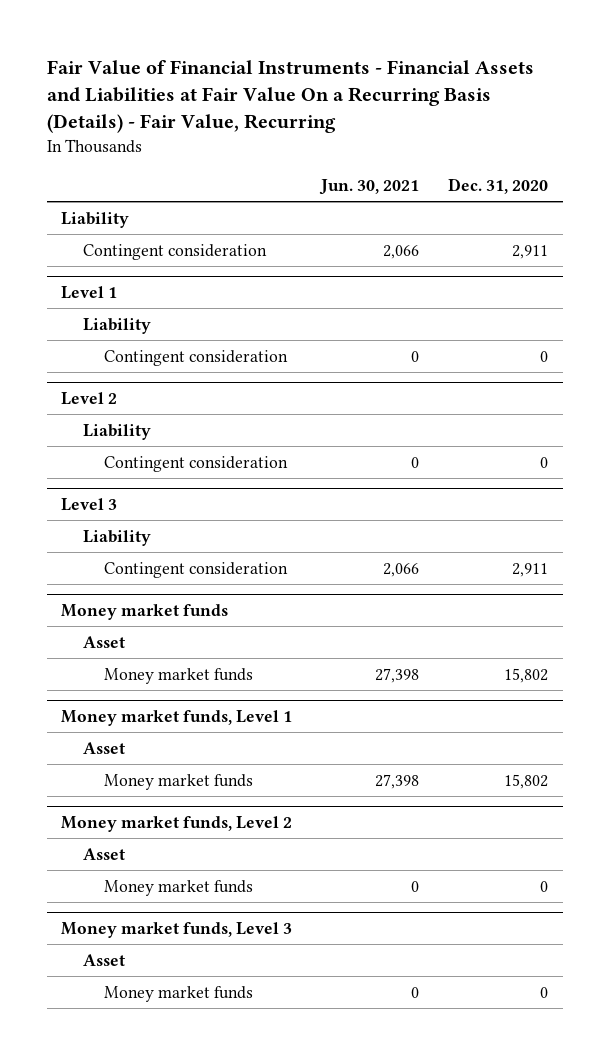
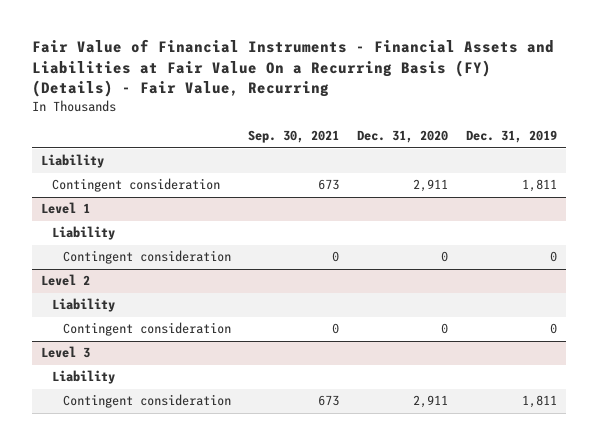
[46,59,534,134] Fair Value of Financial Instruments - Financial Assets and Liabilities at Fair Value On a Recurring Basis (Details) - Fair Value, Recurring -> [32,39,555,98] Fair Value of Financial Instruments - Financial Assets and Liabilities at Fair Value On a Recurring Basis (FY) (Details) - Fair Value, Recurring
[319,178,420,195] Jun. 30, 2021 -> none
none -> [248,130,340,144] Sep. 30, 2021
none -> [465,130,557,144] Dec. 31, 2019
[61,603,229,620] Money market funds -> none
[82,635,125,648] Asset -> none
[103,667,253,684] Money market funds -> none
[61,709,293,726] Money market funds, Level 1 -> none
[82,741,125,754] Asset -> none
[103,773,253,790] Money market funds -> none
[61,815,293,832] Money market funds, Level 2 -> none
[82,847,125,860] Asset -> none
[103,879,253,896] Money market funds -> none
[61,921,293,938] Money market funds, Level 3 -> none
[82,953,125,966] Asset -> none
[103,985,253,1002] Money market funds -> none

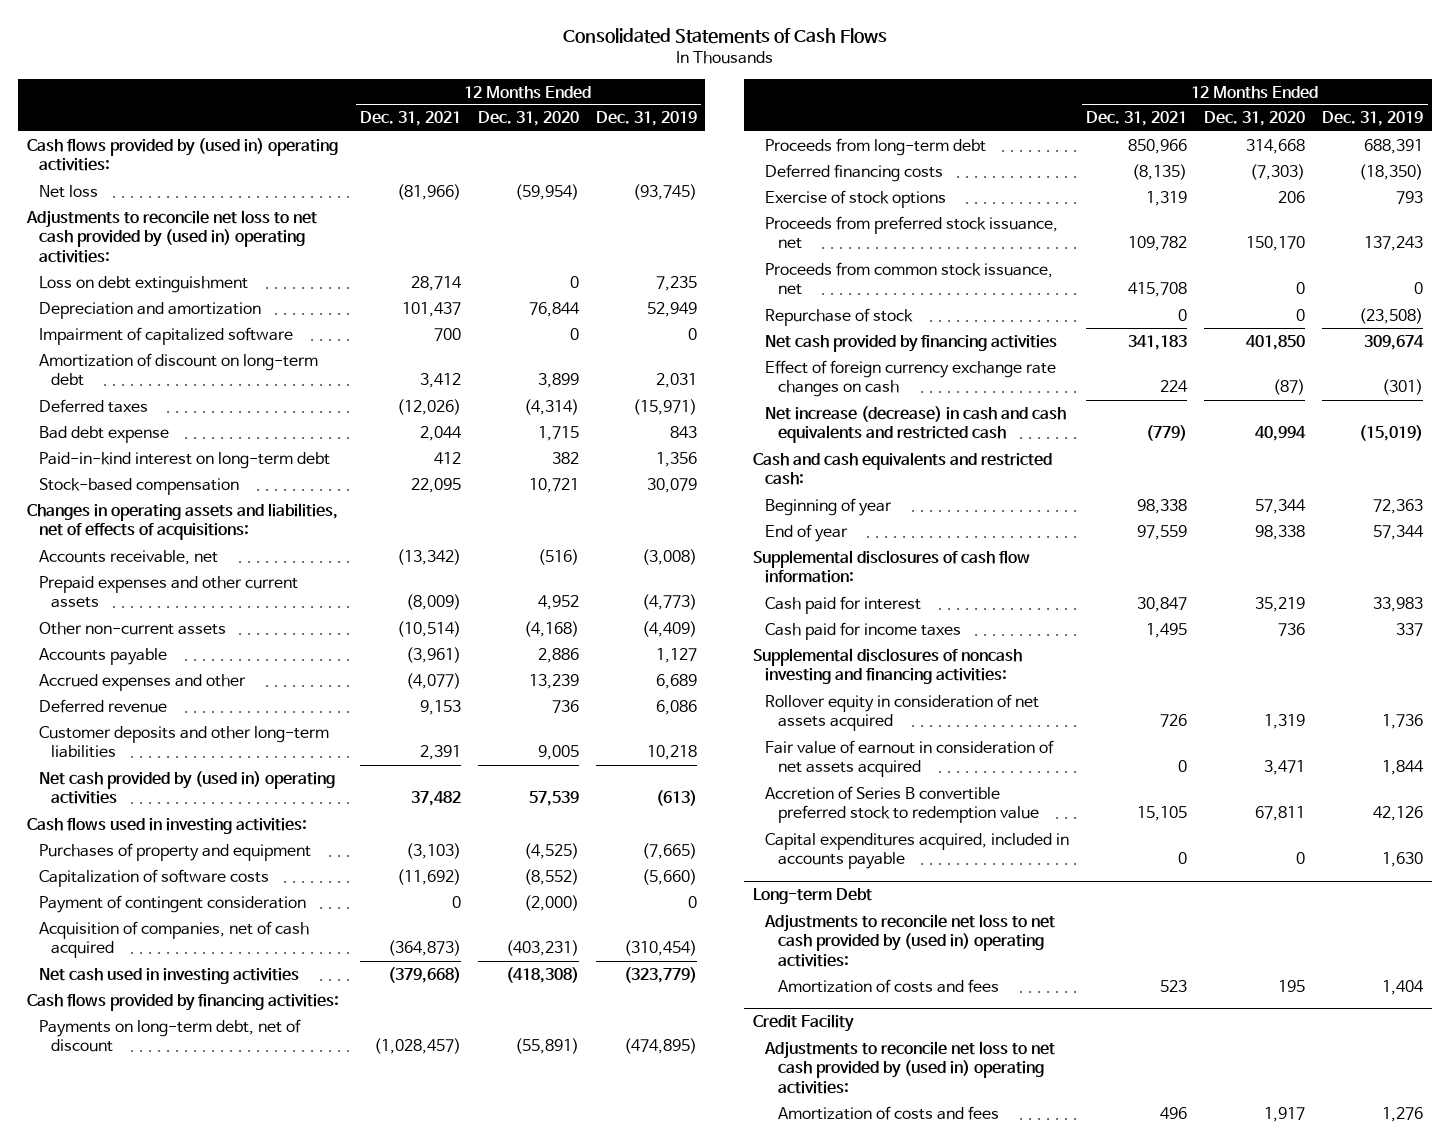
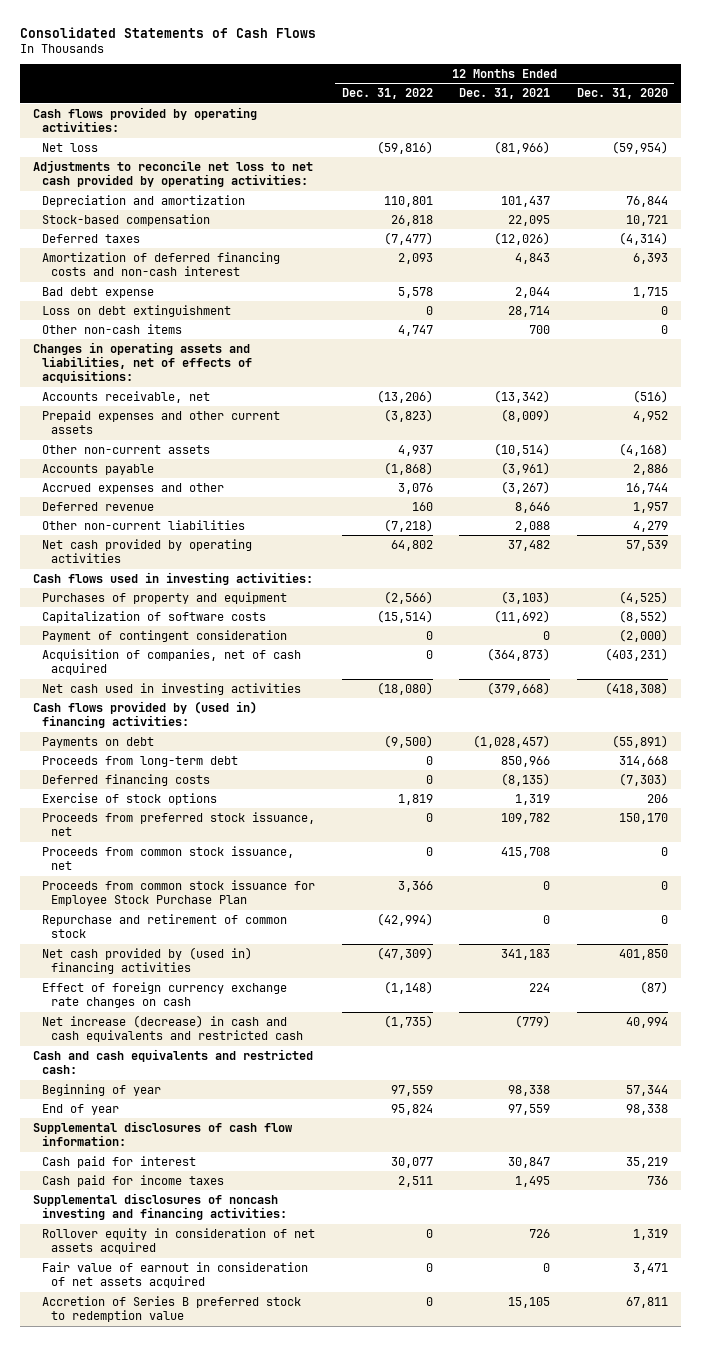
[595,111,697,127] Dec. 31, 2019 -> none
none -> [341,88,433,100] Dec. 31, 2022
[26,137,338,172] Cash flows provided by (used in) operating activities: -> [33,106,258,133] Cash flows provided by operating activities:
[25,209,317,264] Adjustments to reconcile net loss to net cash provided by (used in) operating activities: -> [33,159,314,188] Adjustments to reconcile net loss to net cash provided by operating activities:
[38,326,293,345] Impairment of capitalized software -> none
[38,352,318,387] Amortization of discount on long-term debt -> none
[38,477,239,495] Stock-based compensation -> [42,213,211,226] Stock-based compensation
none -> [42,251,281,277] Amortization of deferred financing costs and non-cash interest
[38,451,330,469] Paid-in-kind interest on long-term debt -> none
[38,275,248,293] Loss on debt extinguishment -> [42,304,232,317] Loss on debt extinguishment
none -> [42,323,183,334] Other non-cash items
[38,725,329,759] Customer deposits and other long-term liabilities -> none
[405,672,461,689] (4,077) -> [501,480,551,494] (3,267)
[528,673,579,689] 13,239 -> [625,482,668,494] 16,744
[419,699,461,715] 9,153 -> [515,501,551,513] 8,646
[551,699,579,713] 736 -> [632,501,668,513] 1,957
none -> [42,519,246,530] Other non-current liabilities
[38,770,335,805] Net cash provided by (used in) operating activities -> [42,538,253,564] Net cash provided by operating activities
[26,992,339,1011] Cash flows provided by financing activities: -> [33,700,258,729] Cash flows provided by (used in) financing activities:
[38,1018,301,1053] Payments on long-term debt, net of discount -> [42,736,155,748] Payments on debt
none -> [42,879,316,907] Proceeds from common stock issuance for Employee Stock Purchase Plan
[765,307,914,326] Repurchase of stock -> [42,913,288,939] Repurchase and retirement of common stock
[765,334,1058,352] Net cash provided by financing activities -> [42,946,253,975] Net cash provided by (used in) financing activities
[765,832,1070,870] Capital expenditures acquired, included in accounts payable -> none
[753,888,873,905] Long-term Debt -> none
[764,913,1056,968] Adjustments to reconcile net loss to net cash provided by (used in) operating activities: -> none
[777,978,999,993] Amortization of costs and fees -> none
[753,1014,855,1033] Credit Facility -> none
[764,1040,1056,1095] Adjustments to reconcile net loss to net cash provided by (used in) operating activities: -> none
[777,1105,999,1120] Amortization of costs and fees -> none
[765,785,1039,824] Accretion of Series B convertible preferred stock to redemption value -> [42,1295,302,1323] Accretion of Series B preferred stock to redemption value

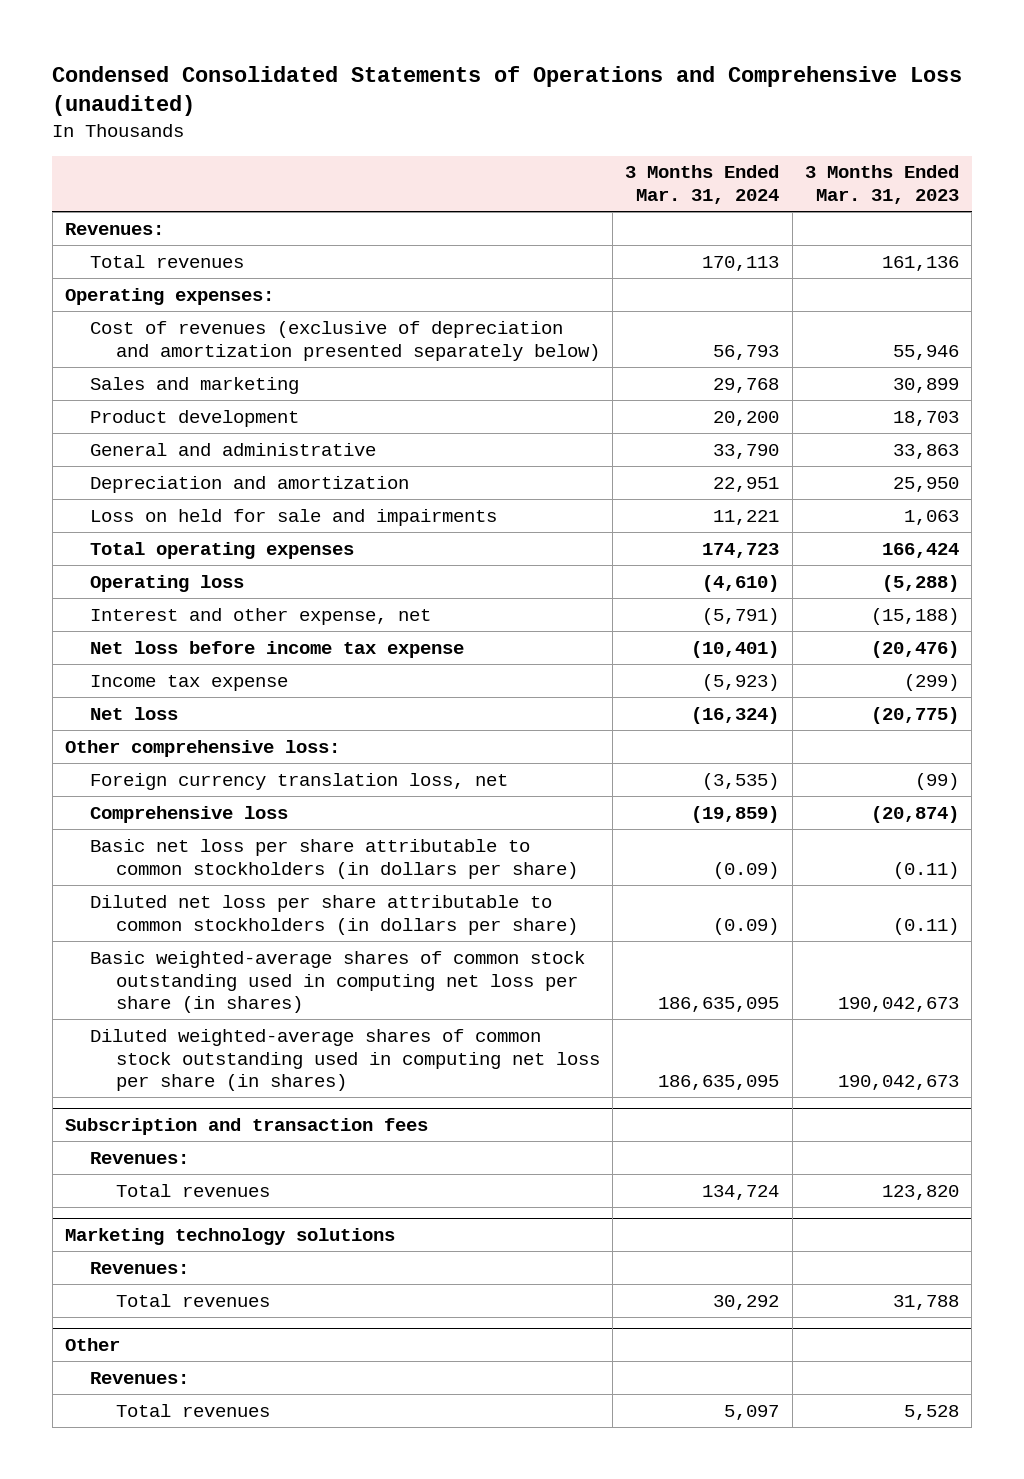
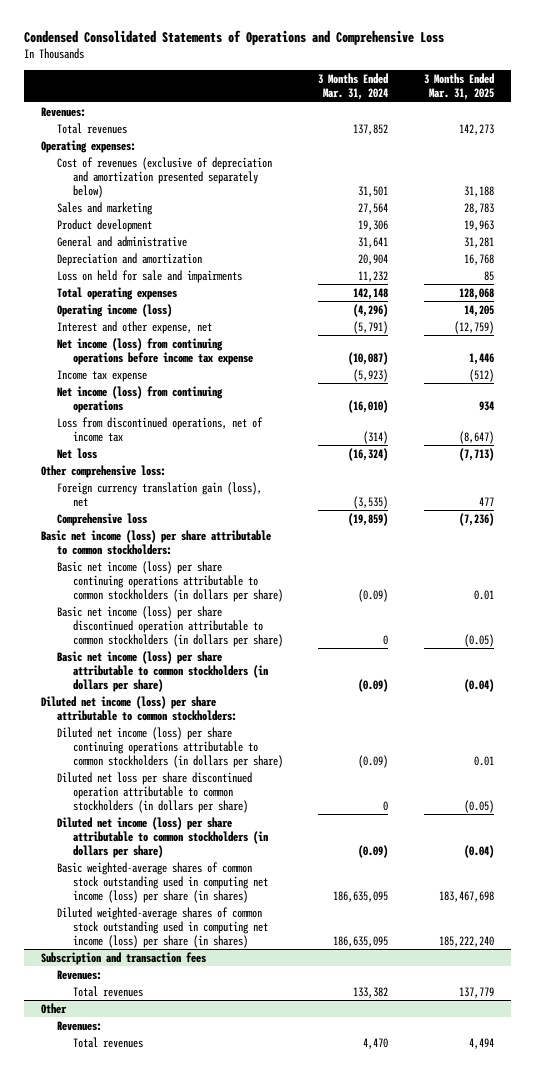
[52,65,963,117] Condensed Consolidated Statements of Operations and Comprehensive Loss (unaudited) -> [23,30,444,46] Condensed Consolidated Statements of Operations and Comprehensive Loss
[804,165,959,205] 3 Months Ended Mar. 31, 2023 -> none
none -> [423,73,494,101] 3 Months Ended Mar. 31, 2025
[702,255,780,271] 170,113 -> [353,123,389,135] 137,852
[713,344,780,360] 56,793 -> [358,185,389,197] 31,501
[713,377,780,393] 29,768 -> [358,202,389,214] 27,564
[713,410,780,426] 20,200 -> [358,219,389,231] 19,306
[713,443,780,459] 33,790 -> [358,236,389,248] 31,641
[713,476,780,492] 22,951 -> [358,253,389,265] 20,904
[713,509,780,525] 11,221 -> [358,270,389,282] 11,232
[702,542,780,558] 174,723 -> [353,287,389,300] 142,148
[90,574,245,592] Operating loss -> [56,303,172,317] Operating income (loss)
[702,574,780,592] (4,610) -> [353,303,389,317] (4,296)
[90,640,465,658] Net loss before income tax expense -> [56,337,253,365] Net income (loss) from continuing operations before income tax expense
[691,640,780,658] (10,401) -> [348,351,389,365] (10,087)
none -> [56,385,223,413] Net income (loss) from continuing operations
none -> [56,416,263,442] Loss from discontinued operations, net of income tax
[90,772,509,790] Foreign currency translation loss, net -> [56,481,262,507] Foreign currency translation gain (loss), net
none -> [41,529,272,555] Basic net income (loss) per share attributable to common stockholders:
none -> [56,560,283,602] Basic net income (loss) per share continuing operations attributable to common stockholders (in dollars per share)
none -> [56,605,283,647] Basic net income (loss) per share discontinued operation attributable to common stockholders (in dollars per share)
[90,838,578,879] Basic net loss per share attributable to common stockholders (in dollars per share) -> [56,650,268,692] Basic net income (loss) per share attributable to common stockholders (in dollars per share)
none -> [41,695,237,721] Diluted net income (loss) per share attributable to common stockholders:
none -> [56,726,283,768] Diluted net income (loss) per share continuing operations attributable to common stockholders (in dollars per share)
none -> [56,771,252,813] Diluted net loss per share discontinued operation attributable to common stockholders (in dollars per share)
[90,894,578,935] Diluted net loss per share attributable to common stockholders (in dollars per share) -> [56,816,268,858] Diluted net income (loss) per share attributable to common stockholders (in dollars per share)
[90,950,586,1014] Basic weighted-average shares of common stock outstanding used in computing net loss per share (in shares) -> [56,861,268,903] Basic weighted-average shares of common stock outstanding used in computing net income (loss) per share (in shares)
[90,1028,600,1092] Diluted weighted-average shares of common stock outstanding used in computing net loss per share (in shares) -> [56,906,268,948] Diluted weighted-average shares of common stock outstanding used in computing net income (loss) per share (in shares)
[64,1228,395,1246] Marketing technology solutions -> none
[90,1261,190,1274] Revenues: -> none
[115,1293,270,1307] Total revenues -> none
[702,1184,780,1200] 134,724 -> [353,986,389,998] 133,382
[724,1404,780,1420] 5,097 -> [363,1037,389,1049] 4,470

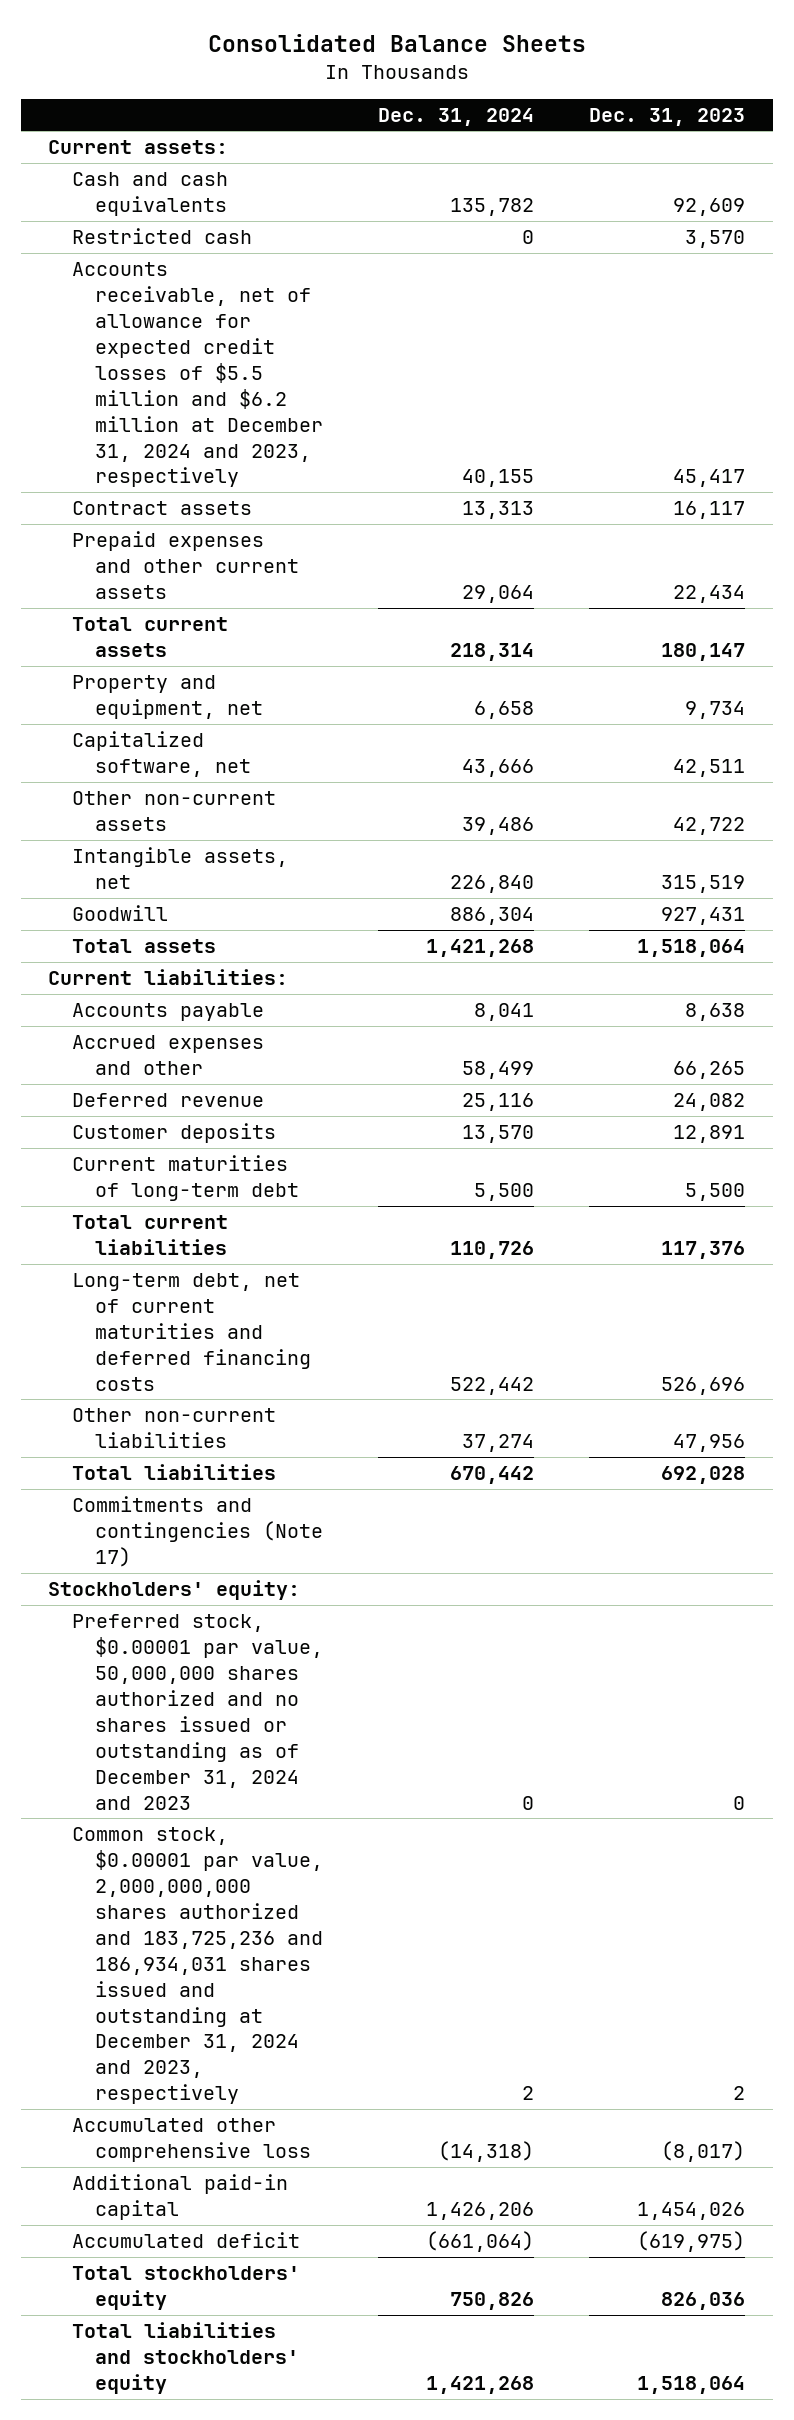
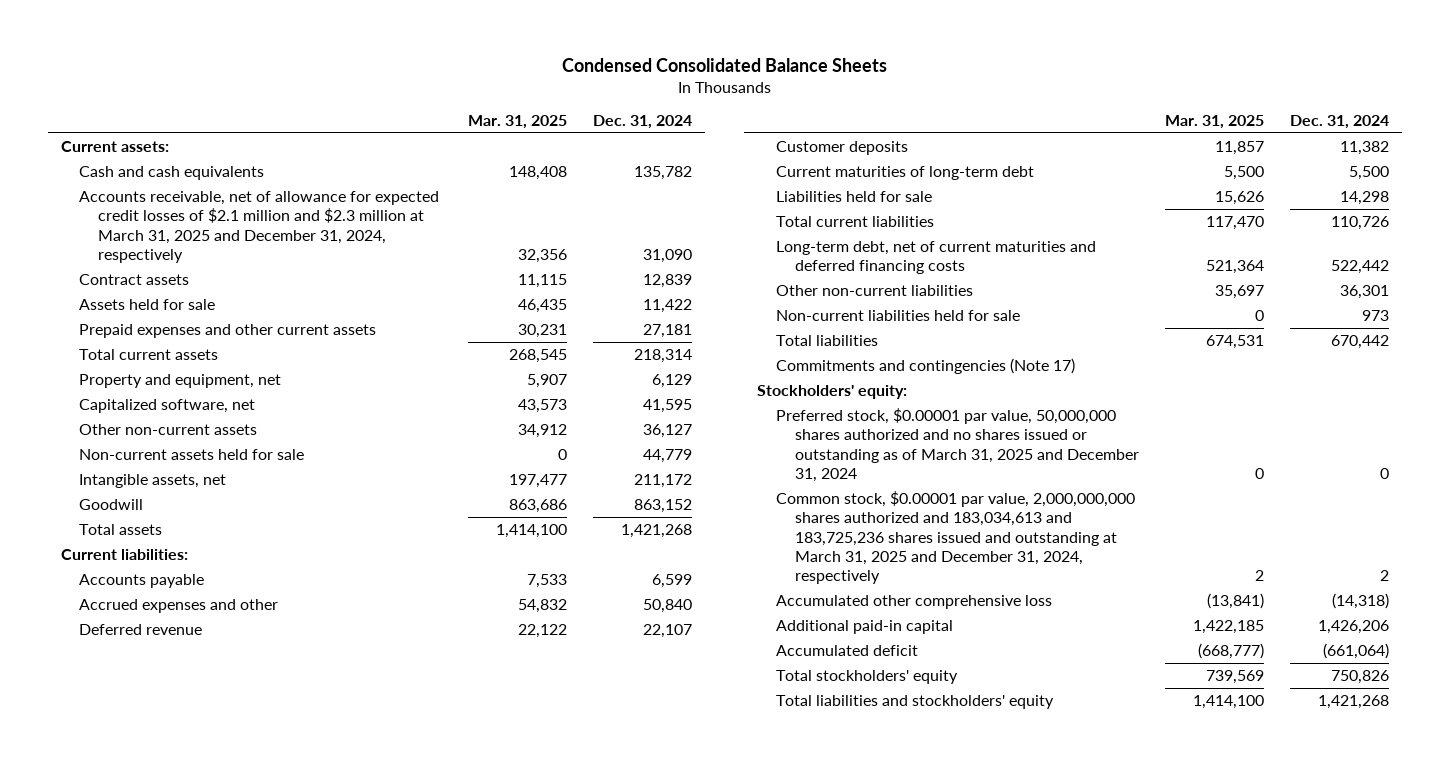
[207,33,586,52] Consolidated Balance Sheets -> [561,57,887,72] Condensed Consolidated Balance Sheets
[589,107,746,126] Dec. 31, 2023 -> none
none -> [468,115,568,130] Mar. 31, 2025
[71,228,252,245] Restricted cash -> none
[71,262,323,488] Accounts receivable, net of allowance for expected credit losses of $5.5 million and $6.2 million at December 31, 2024 and 2023, respectively -> [79,190,440,263] Accounts receivable, net of allowance for expected credit losses of $2.1 million and $2.3 million at March 31, 2025 and December 31, 2024, respectively
[462,469,535,488] 40,155 -> [643,248,693,263] 31,090
[462,501,535,520] 13,313 -> [643,273,693,288] 12,839
none -> [79,298,216,310] Assets held for sale
[462,584,535,603] 29,064 -> [643,323,693,338] 27,181
[474,701,535,720] 6,658 -> [652,373,693,388] 6,129
[462,759,535,778] 43,666 -> [643,398,693,413] 41,595
[462,817,535,836] 39,486 -> [643,423,693,438] 36,127
none -> [79,448,305,460] Non-current assets held for sale
[450,875,535,894] 226,840 -> [634,473,693,488] 211,172
[450,907,535,926] 886,304 -> [634,498,693,513] 863,152
[474,1003,535,1022] 8,041 -> [652,573,693,588] 6,599
[462,1061,535,1080] 58,499 -> [643,598,693,613] 50,840
[462,1093,535,1112] 25,116 -> [643,623,693,638] 22,107
[462,1125,535,1144] 13,570 -> [1339,140,1389,155] 11,382
none -> [775,190,932,202] Liabilities held for sale
[462,1434,535,1453] 37,274 -> [1339,284,1389,299] 36,301
none -> [775,309,1020,321] Non-current liabilities held for sale
[71,1614,323,1810] Preferred stock, $0.00001 par value, 50,000,000 shares authorized and no shares issued or outstanding as of December 31, 2024 and 2023 -> [775,407,1139,482] Preferred stock, $0.00001 par value, 50,000,000 shares authorized and no shares issued or outstanding as of March 31, 2025 and December 31, 2024
[71,1827,323,2105] Common stock, $0.00001 par value, 2,000,000,000 shares authorized and 183,725,236 and 186,934,031 shares issued and outstanding at December 31, 2024 and 2023, respectively -> [775,490,1135,585] Common stock, $0.00001 par value, 2,000,000,000 shares authorized and 183,034,613 and 183,725,236 shares issued and outstanding at March 31, 2025 and December 31, 2024, respectively

